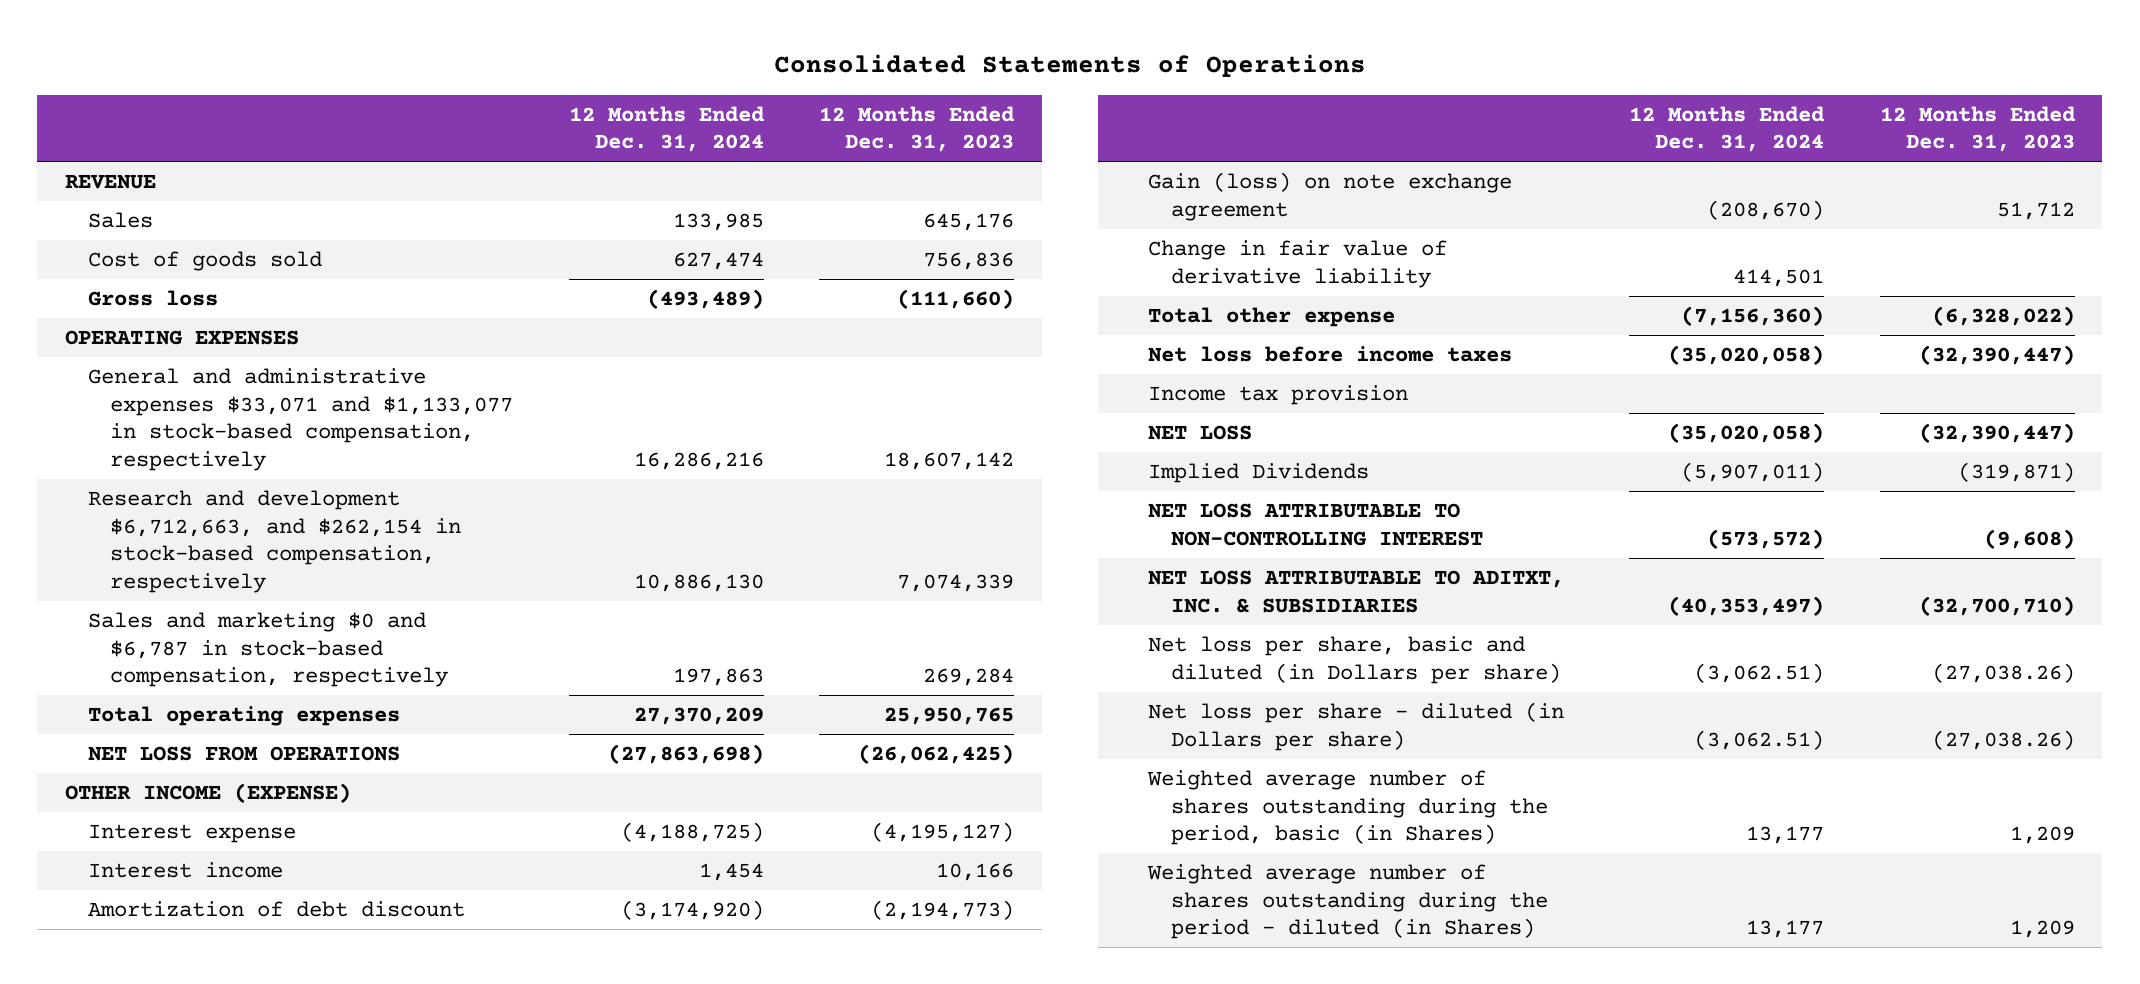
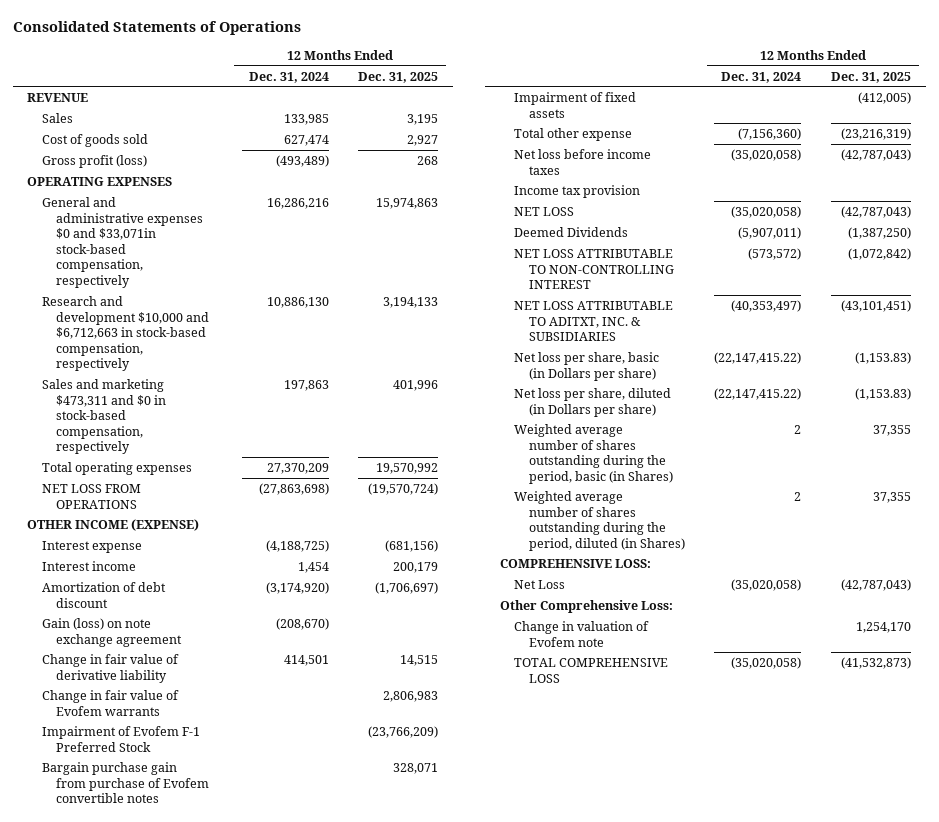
[819,105,1016,153] 12 Months Ended Dec. 31, 2023 -> none
none -> [358,71,439,83] Dec. 31, 2025
[87,290,218,307] Gross loss -> [41,154,147,168] Gross profit (loss)
[87,368,514,471] General and administrative expenses $33,071 and $1,133,077 in stock-based compensation, respectively -> [41,196,204,288] General and administrative expenses $0 and $33,071in stock-based compensation, respectively
[87,490,462,593] Research and development $6,712,663, and $262,154 in stock-based compensation, respectively -> [41,295,210,372] Research and development $10,000 and $6,712,663 in stock-based compensation, respectively
[87,612,449,688] Sales and marketing $0 and $6,787 in stock-based compensation, respectively -> [41,378,167,455] Sales and marketing $473,311 and $0 in stock-based compensation, respectively
none -> [41,689,179,716] Change in fair value of Evofem warrants
none -> [41,725,200,752] Impairment of Evofem F-1 Preferred Stock
none -> [41,761,210,804] Bargain purchase gain from purchase of Evofem convertible notes
none -> [514,91,637,118] Impairment of fixed assets
[1148,463,1370,484] Implied Dividends -> [514,226,629,237] Deemed Dividends
[1148,636,1561,684] Net loss per share, basic and diluted (in Dollars per share) -> [514,351,660,381] Net loss per share, basic (in Dollars per share)
[1694,662,1825,683] (3,062.51) -> [714,351,802,364] (22,147,415.22)
[1148,702,1565,751] Net loss per share - diluted (in Dollars per share) -> [514,387,672,417] Net loss per share, diluted (in Dollars per share)
[1694,729,1825,750] (3,062.51) -> [714,387,802,400] (22,147,415.22)
[1746,826,1825,845] 13,177 -> [794,424,802,434] 2
[1147,864,1548,940] Weighted average number of shares outstanding during the period - diluted (in Shares) -> [514,490,685,551] Weighted average number of shares outstanding during the period, diluted (in Shares)
[1746,920,1825,939] 13,177 -> [794,491,802,501] 2
none -> [500,558,652,568] COMPREHENSIVE LOSS:
none -> [514,579,566,589] Net Loss
none -> [500,599,674,613] Other Comprehensive Loss:
none -> [514,620,650,647] Change in valuation of Evofem note
none -> [514,657,669,683] TOTAL COMPREHENSIVE LOSS

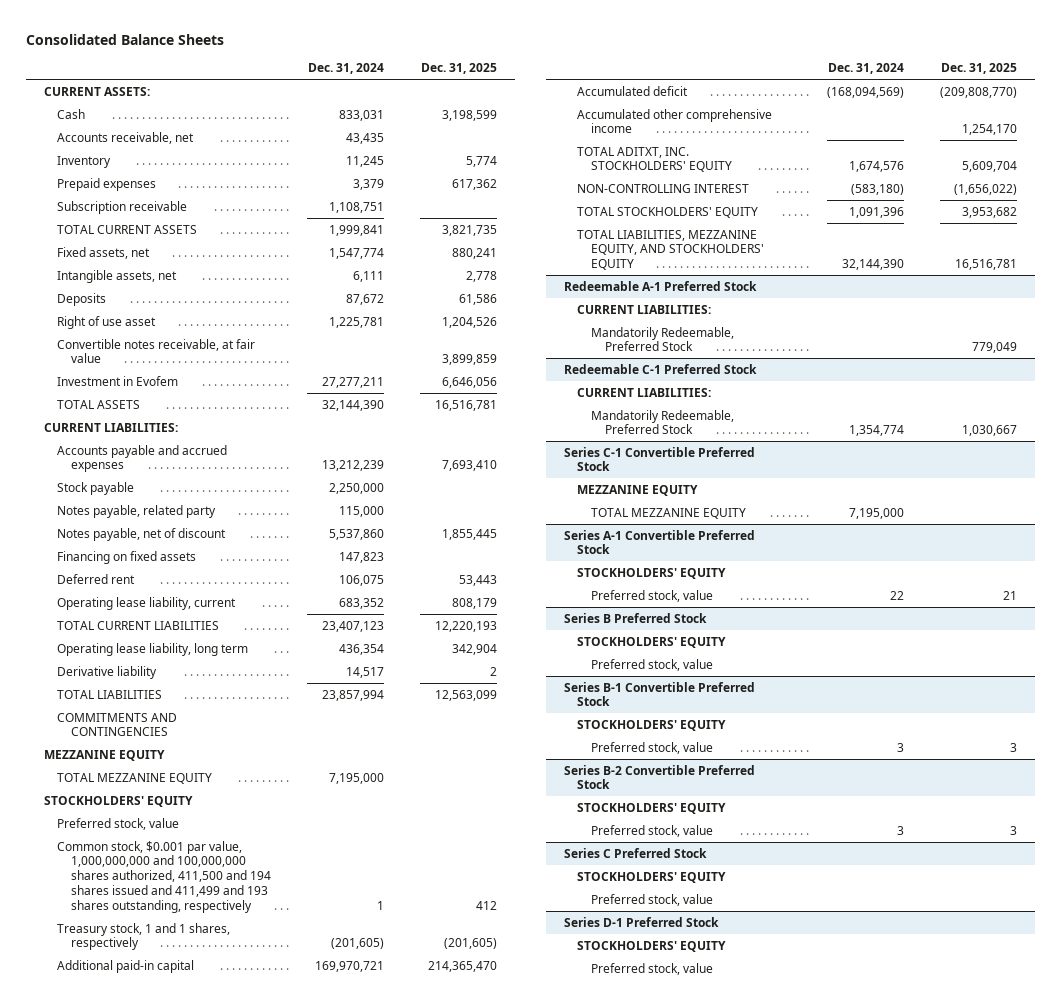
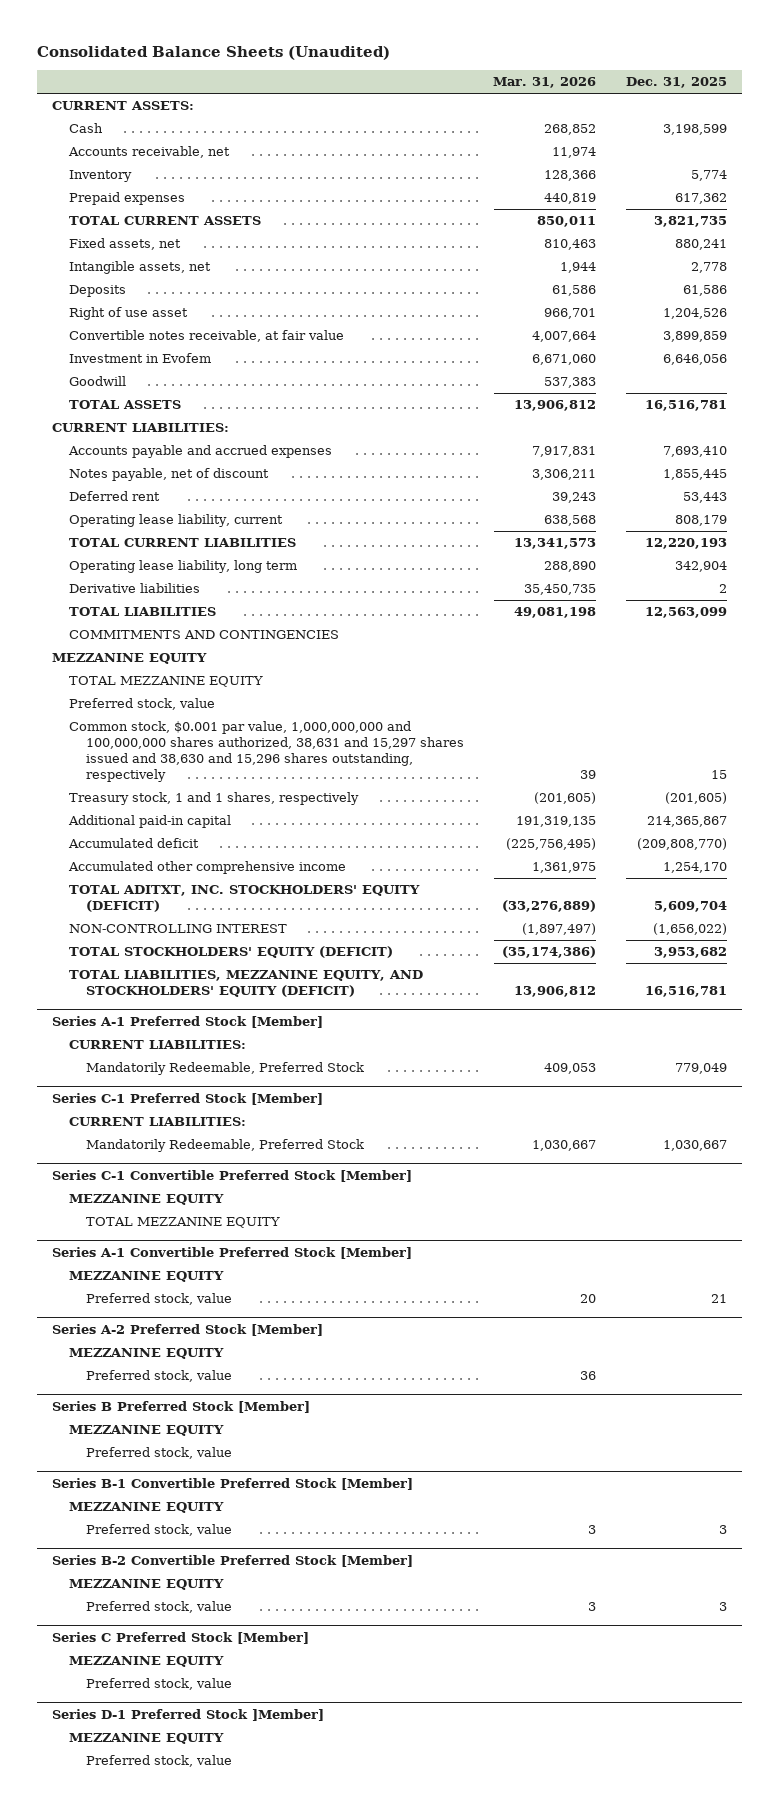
[25,33,224,45] Consolidated Balance Sheets -> [36,46,390,61] Consolidated Balance Sheets (Unaudited)
[308,63,385,75] Dec. 31, 2024 -> none
none -> [493,77,597,89] Mar. 31, 2026
[57,200,188,214] Subscription receivable -> none
none -> [68,376,126,387] Goodwill
[57,481,135,495] Stock payable -> none
[57,504,217,518] Notes payable, related party -> none
[57,550,197,564] Financing on fixed assets -> none
[57,665,158,679] Derivative liability -> [68,583,200,594] Derivative liabilities
[43,795,193,807] STOCKHOLDERS' EQUITY -> none
[57,840,272,913] Common stock, $0.001 par value, 1,000,000,000 and 100,000,000 shares authorized, 411,500 and 194 shares issued and 411,499 and 193 shares outstanding, respectively -> [68,721,464,782] Common stock, $0.001 par value, 1,000,000,000 and 100,000,000 shares authorized, 38,631 and 15,297 shares issued and 38,630 and 15,296 shares outstanding, respectively
[476,900,498,910] 412 -> [711,769,728,779] 15
[428,960,498,972] 214,365,470 -> [647,816,728,828] 214,365,867
[577,146,733,173] TOTAL ADITXT, INC. STOCKHOLDERS' EQUITY -> [68,885,420,913] TOTAL ADITXT, INC. STOCKHOLDERS' EQUITY (DEFICIT)
[577,206,759,218] TOTAL STOCKHOLDERS' EQUITY -> [68,946,393,959] TOTAL STOCKHOLDERS' EQUITY (DEFICIT)
[577,229,765,271] TOTAL LIABILITIES, MEZZANINE EQUITY, AND STOCKHOLDERS' EQUITY -> [68,970,423,998] TOTAL LIABILITIES, MEZZANINE EQUITY, AND STOCKHOLDERS' EQUITY (DEFICIT)
[563,280,757,291] Redeemable A-1 Preferred Stock -> [51,1016,323,1029] Series A-1 Preferred Stock [Member]
[563,363,757,374] Redeemable C-1 Preferred Stock -> [51,1093,323,1106] Series C-1 Preferred Stock [Member]
[563,446,755,472] Series C-1 Convertible Preferred Stock -> [51,1170,412,1183] Series C-1 Convertible Preferred Stock [Member]
[577,567,727,579] STOCKHOLDERS' EQUITY -> none
[563,529,755,555] Series A-1 Convertible Preferred Stock -> [51,1247,412,1260] Series A-1 Convertible Preferred Stock [Member]
none -> [68,1271,224,1283] MEZZANINE EQUITY
[563,612,707,623] Series B Preferred Stock -> none
[577,636,727,648] STOCKHOLDERS' EQUITY -> none
none -> [51,1324,323,1337] Series A-2 Preferred Stock [Member]
none -> [68,1348,224,1360] MEZZANINE EQUITY
[577,719,727,731] STOCKHOLDERS' EQUITY -> none
none -> [51,1401,310,1414] Series B Preferred Stock [Member]
none -> [68,1425,224,1437] MEZZANINE EQUITY
none -> [85,1447,232,1460] Preferred stock, value
[563,681,755,707] Series B-1 Convertible Preferred Stock -> [51,1478,413,1491] Series B-1 Convertible Preferred Stock [Member]
none -> [68,1502,224,1514] MEZZANINE EQUITY
[577,802,727,814] STOCKHOLDERS' EQUITY -> none
[563,764,755,790] Series B-2 Convertible Preferred Stock -> [51,1555,413,1568] Series B-2 Convertible Preferred Stock [Member]
none -> [68,1579,224,1591] MEZZANINE EQUITY
[577,871,727,883] STOCKHOLDERS' EQUITY -> none
[563,847,707,858] Series C Preferred Stock -> [51,1632,309,1645] Series C Preferred Stock [Member]
none -> [68,1656,224,1668] MEZZANINE EQUITY
[577,940,727,952] STOCKHOLDERS' EQUITY -> none
[563,916,719,927] Series D-1 Preferred Stock -> [51,1709,324,1722] Series D-1 Preferred Stock ]Member]
none -> [68,1733,224,1745] MEZZANINE EQUITY

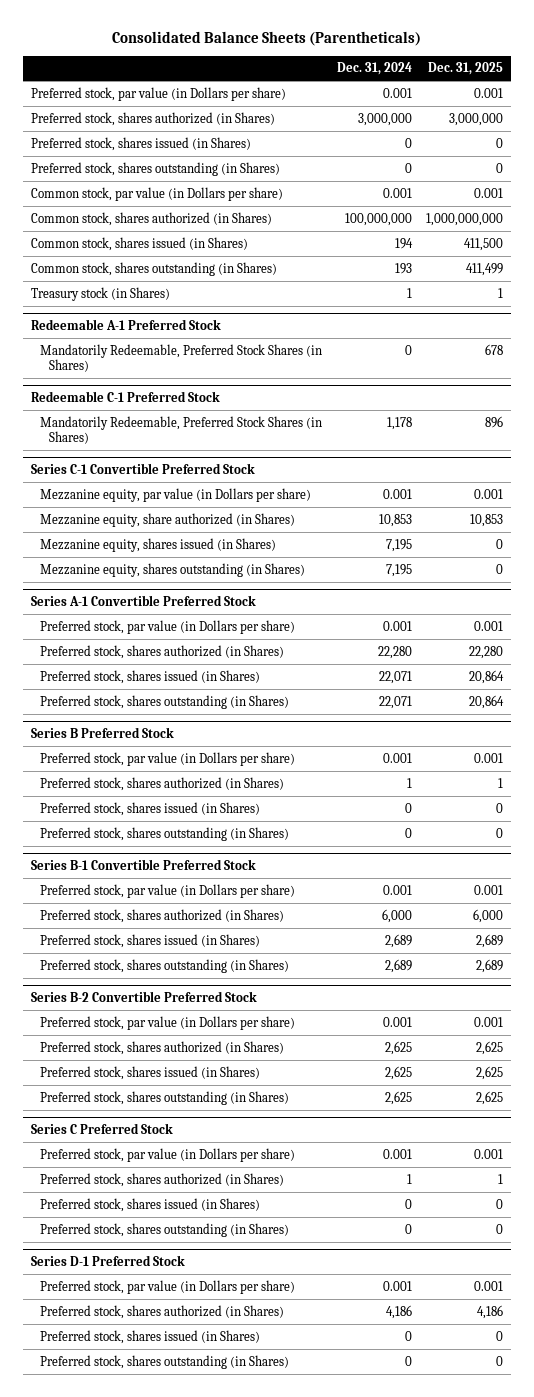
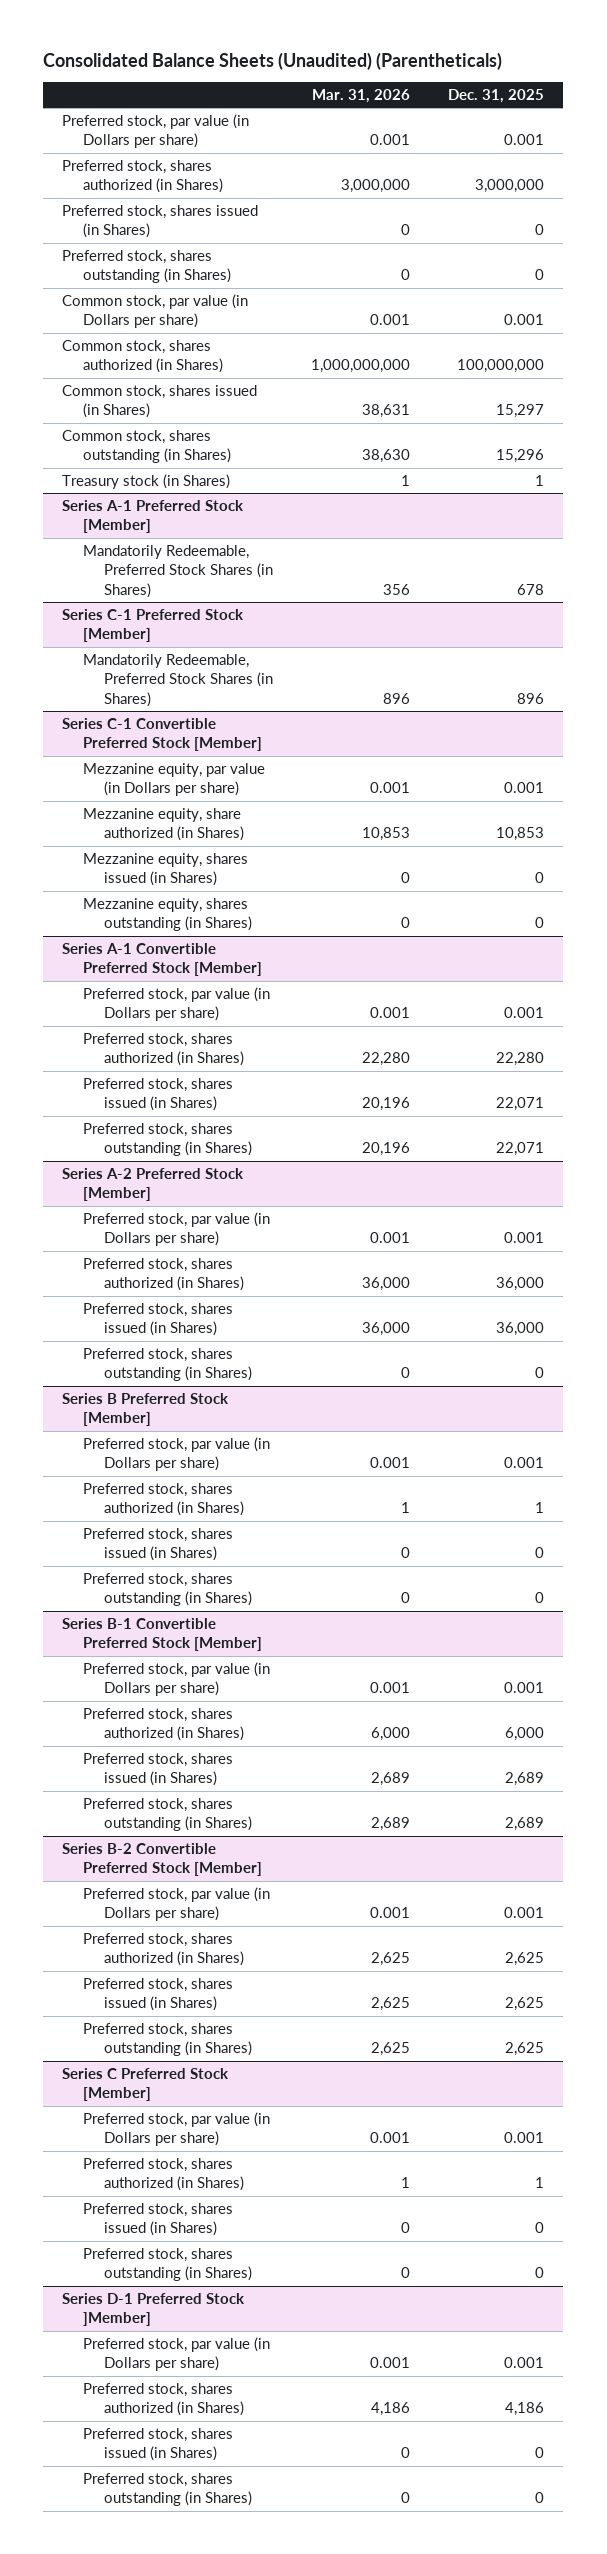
[112,30,422,46] Consolidated Balance Sheets (Parentheticals) -> [43,51,503,70] Consolidated Balance Sheets (Unaudited) (Parentheticals)
[336,62,412,76] Dec. 31, 2024 -> none
none -> [312,88,411,103] Mar. 31, 2026
[426,212,504,226] 1,000,000,000 -> [457,359,545,374] 100,000,000
[464,237,504,251] 411,500 -> [496,404,545,419] 15,297
[466,262,504,276] 411,499 -> [496,449,545,464] 15,296
[30,319,221,331] Redeemable A-1 Preferred Stock -> [62,500,245,534] Series A-1 Preferred Stock [Member]
[30,391,220,403] Redeemable C-1 Preferred Stock -> [62,609,245,643] Series C-1 Preferred Stock [Member]
[30,463,255,475] Series C-1 Convertible Preferred Stock -> [62,718,263,752] Series C-1 Convertible Preferred Stock [Member]
[30,595,256,607] Series A-1 Convertible Preferred Stock -> [62,943,263,977] Series A-1 Convertible Preferred Stock [Member]
[30,727,174,739] Series B Preferred Stock -> none
[469,669,505,684] 20,864 -> [496,1097,545,1112] 22,071
[469,694,505,709] 20,864 -> [496,1142,545,1157] 22,071
none -> [62,1168,245,1202] Series A-2 Preferred Stock [Member]
none -> [83,1258,245,1292] Preferred stock, shares authorized (in Shares)
none -> [83,1303,234,1337] Preferred stock, shares issued (in Shares)
none -> [83,1348,253,1382] Preferred stock, shares outstanding (in Shares)
none -> [62,1393,230,1427] Series B Preferred Stock [Member]
none -> [83,1437,271,1472] Preferred stock, par value (in Dollars per share)
[30,859,256,871] Series B-1 Convertible Preferred Stock -> [62,1618,263,1652] Series B-1 Convertible Preferred Stock [Member]
[30,991,257,1003] Series B-2 Convertible Preferred Stock -> [62,1843,263,1877] Series B-2 Convertible Preferred Stock [Member]
[30,1123,173,1135] Series C Preferred Stock -> [62,2068,230,2102] Series C Preferred Stock [Member]
[30,1255,185,1267] Series D-1 Preferred Stock -> [62,2293,246,2327] Series D-1 Preferred Stock ]Member]

